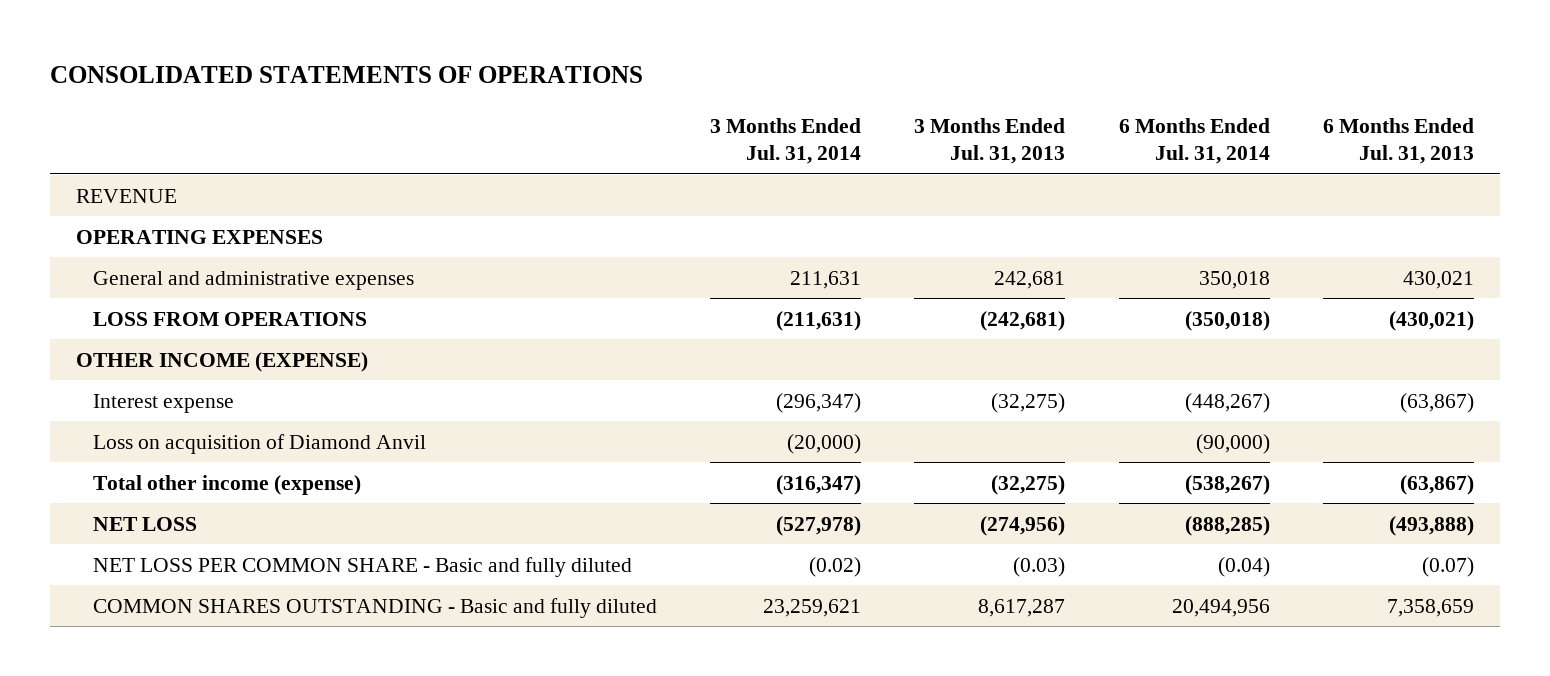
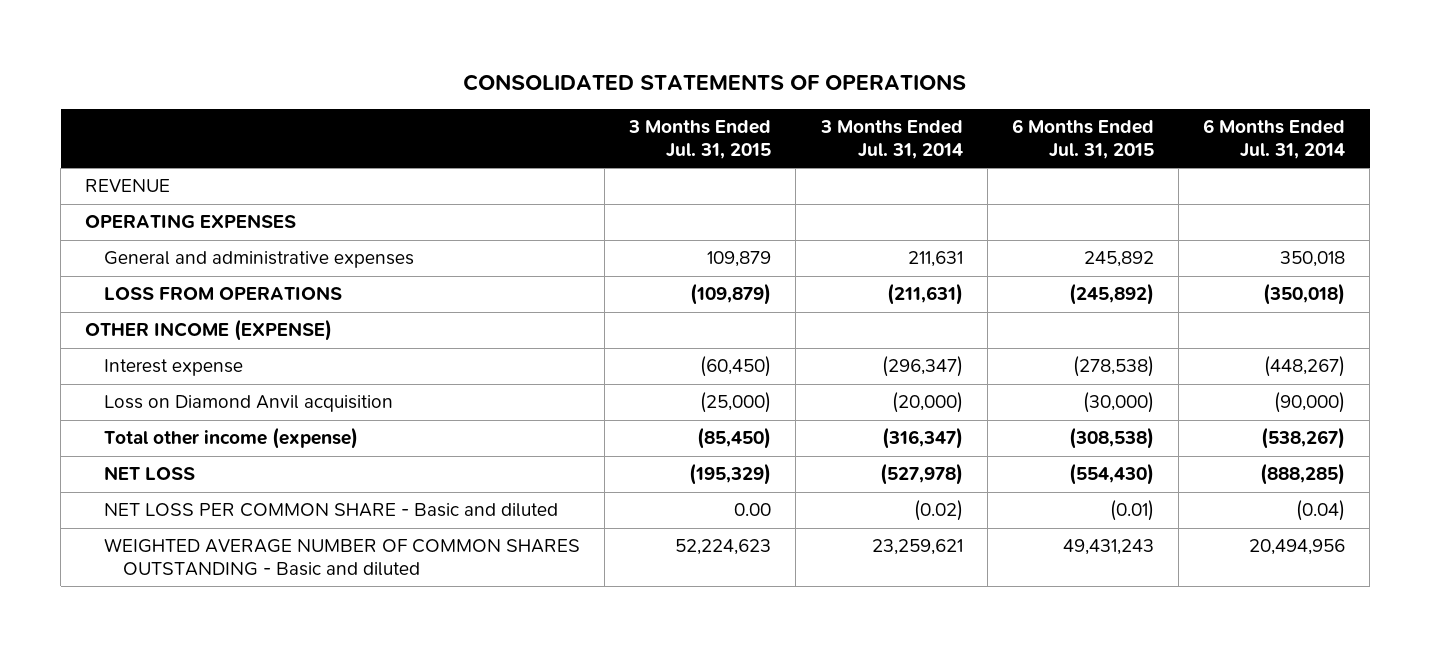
[914,117,1066,165] 3 Months Ended Jul. 31, 2013 -> none
[1322,117,1474,165] 6 Months Ended Jul. 31, 2013 -> none
none -> [628,120,772,159] 3 Months Ended Jul. 31, 2015
none -> [1011,119,1154,159] 6 Months Ended Jul. 31, 2015
[93,433,427,454] Loss on acquisition of Diamond Anvil -> [103,395,393,413] Loss on Diamond Anvil acquisition
[93,556,633,577] NET LOSS PER COMMON SHARE - Basic and fully diluted -> [103,503,558,518] NET LOSS PER COMMON SHARE - Basic and diluted
[93,597,658,618] COMMON SHARES OUTSTANDING - Basic and fully diluted -> [103,538,580,576] WEIGHTED AVERAGE NUMBER OF COMMON SHARES OUTSTANDING - Basic and diluted

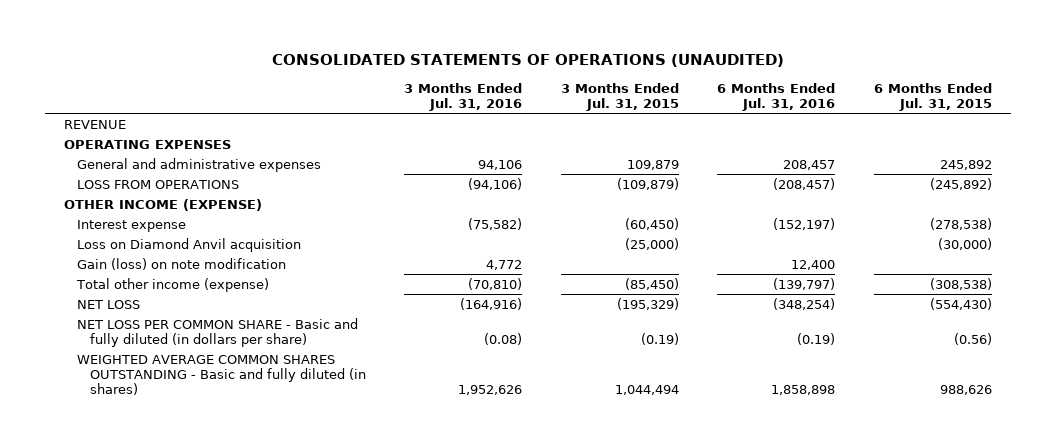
[463,74,967,92] CONSOLIDATED STATEMENTS OF OPERATIONS -> [272,54,785,68] CONSOLIDATED STATEMENTS OF OPERATIONS (UNAUDITED)
[819,120,963,159] 3 Months Ended Jul. 31, 2014 -> none
[1203,119,1346,159] 6 Months Ended Jul. 31, 2014 -> none
none -> [404,82,523,112] 3 Months Ended Jul. 31, 2016
none -> [717,82,836,112] 6 Months Ended Jul. 31, 2016
none -> [77,257,287,270] Gain (loss) on note modification
[103,503,558,518] NET LOSS PER COMMON SHARE - Basic and diluted -> [77,317,359,347] NET LOSS PER COMMON SHARE - Basic and fully diluted (in dollars per share)
[734,503,772,517] 0.00 -> [640,332,679,345] (0.19)
[1109,500,1154,522] (0.01) -> [953,332,992,345] (0.56)
[103,538,580,576] WEIGHTED AVERAGE NUMBER OF COMMON SHARES OUTSTANDING - Basic and diluted -> [77,354,367,395] WEIGHTED AVERAGE COMMON SHARES OUTSTANDING - Basic and fully diluted (in shares)
[675,539,772,556] 52,224,623 -> [614,384,679,395] 1,044,494
[1062,539,1154,556] 49,431,243 -> [939,384,992,395] 988,626

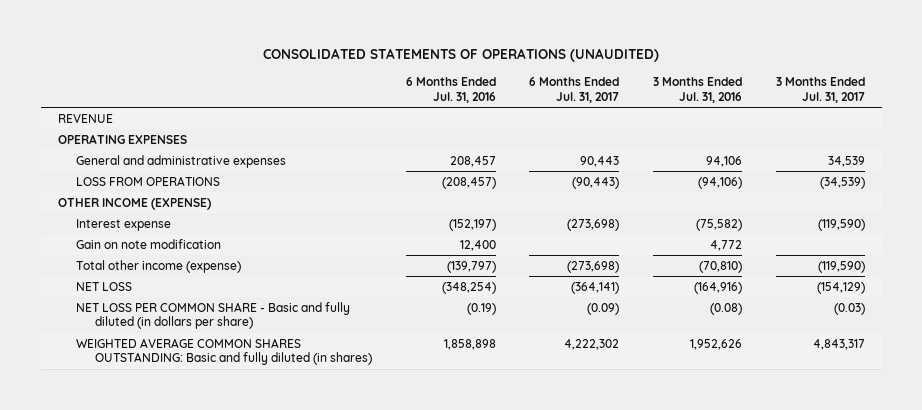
[560,82,679,112] 3 Months Ended Jul. 31, 2015 -> none
[873,82,992,112] 6 Months Ended Jul. 31, 2015 -> none
none -> [529,77,620,103] 6 Months Ended Jul. 31, 2017
none -> [775,77,865,103] 3 Months Ended Jul. 31, 2017
[77,237,302,252] Loss on Diamond Anvil acquisition -> none
[77,257,287,270] Gain (loss) on note modification -> [76,238,222,249] Gain on note modification
[77,354,367,395] WEIGHTED AVERAGE COMMON SHARES OUTSTANDING - Basic and fully diluted (in shares) -> [76,337,373,366] WEIGHTED AVERAGE COMMON SHARES OUTSTANDING: Basic and fully diluted (in shares)

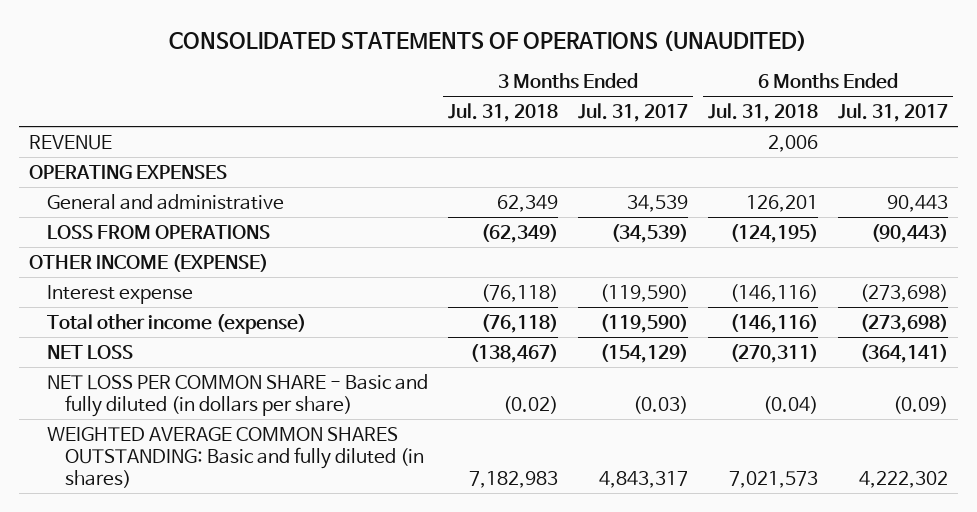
[405,77,496,103] 6 Months Ended Jul. 31, 2016 -> none
[653,77,743,103] 3 Months Ended Jul. 31, 2016 -> none
none -> [447,103,558,123] Jul. 31, 2018
none -> [708,103,819,123] Jul. 31, 2018
[76,154,287,168] General and administrative expenses -> [46,193,284,210] General and administrative
[76,238,222,249] Gain on note modification -> none

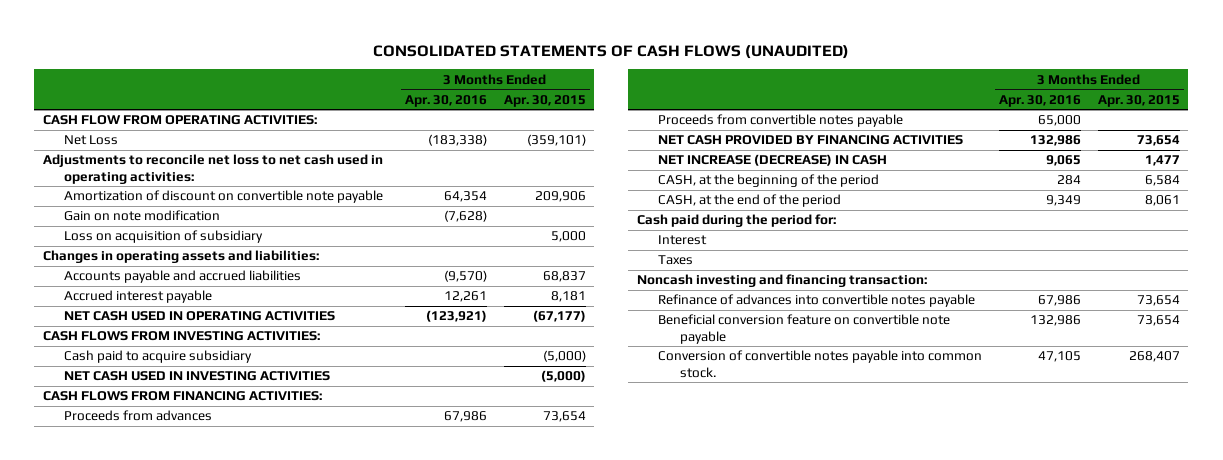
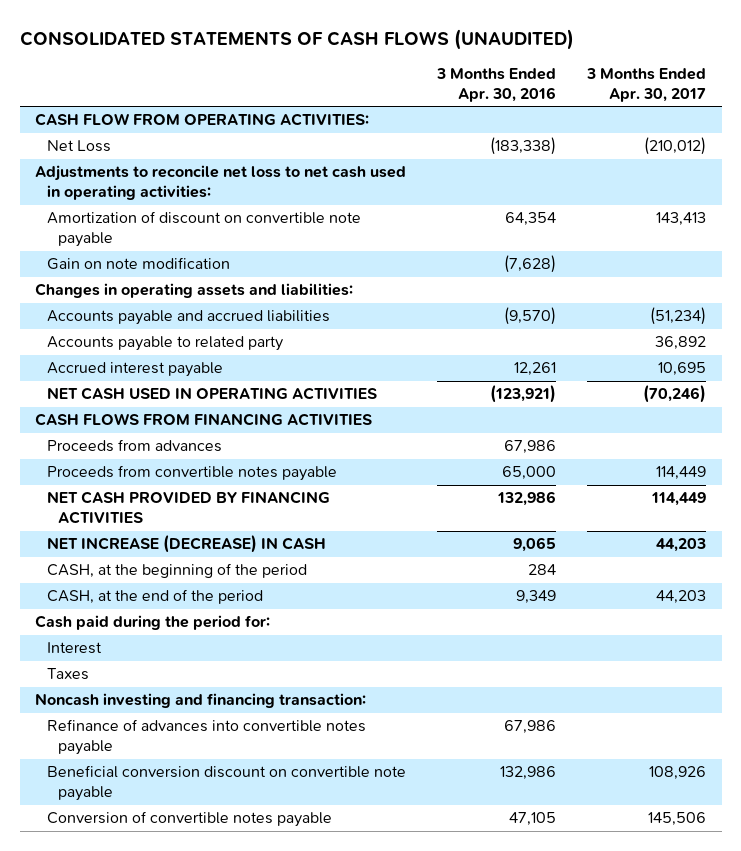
[503,94,586,107] Apr. 30, 2015 -> none
none -> [586,68,707,102] 3 Months Ended Apr. 30, 2017
[64,230,264,244] Loss on acquisition of subsidiary -> none
none -> [46,336,283,352] Accounts payable to related party
[42,331,320,342] CASH FLOWS FROM INVESTING ACTIVITIES: -> none
[64,350,253,364] Cash paid to acquire subsidiary -> none
[64,371,331,382] NET CASH USED IN INVESTING ACTIVITIES -> none
[42,391,322,402] CASH FLOWS FROM FINANCING ACTIVITIES: -> [35,413,373,427] CASH FLOWS FROM FINANCING ACTIVITIES
[658,314,951,344] Beneficial conversion feature on convertible note payable -> [46,765,406,802] Beneficial conversion discount on convertible note payable
[658,350,983,378] Conversion of convertible notes payable into common stock. -> [46,811,332,828] Conversion of convertible notes payable

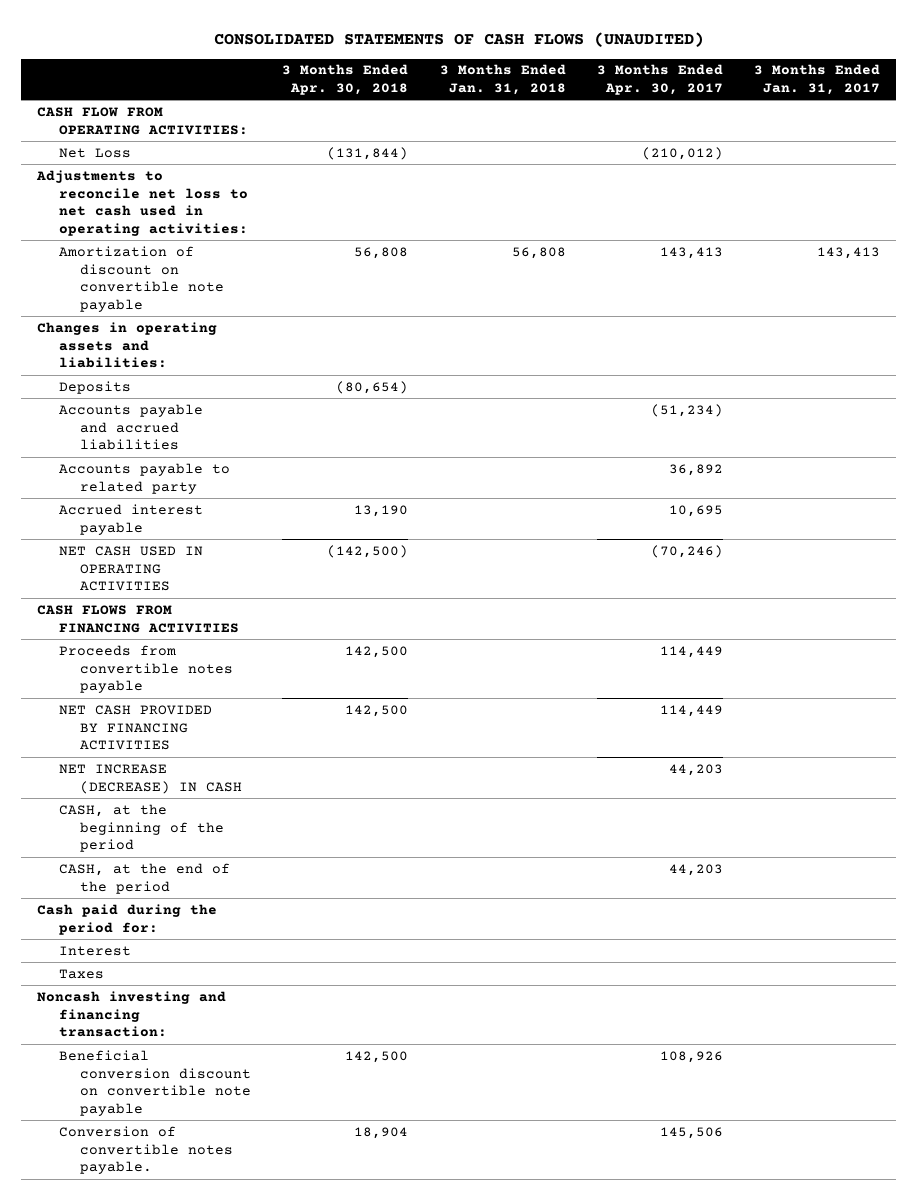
[436,68,557,102] 3 Months Ended Apr. 30, 2016 -> none
none -> [282,64,409,96] 3 Months Ended Apr. 30, 2018
none -> [439,64,566,96] 3 Months Ended Jan. 31, 2018
none -> [754,64,881,96] 3 Months Ended Jan. 31, 2017
[46,257,230,271] Gain on note modification -> none
none -> [58,380,131,394] Deposits
[46,439,222,453] Proceeds from advances -> none
[46,719,366,756] Refinance of advances into convertible notes payable -> none
[46,811,332,828] Conversion of convertible notes payable -> [58,1125,234,1175] Conversion of convertible notes payable.

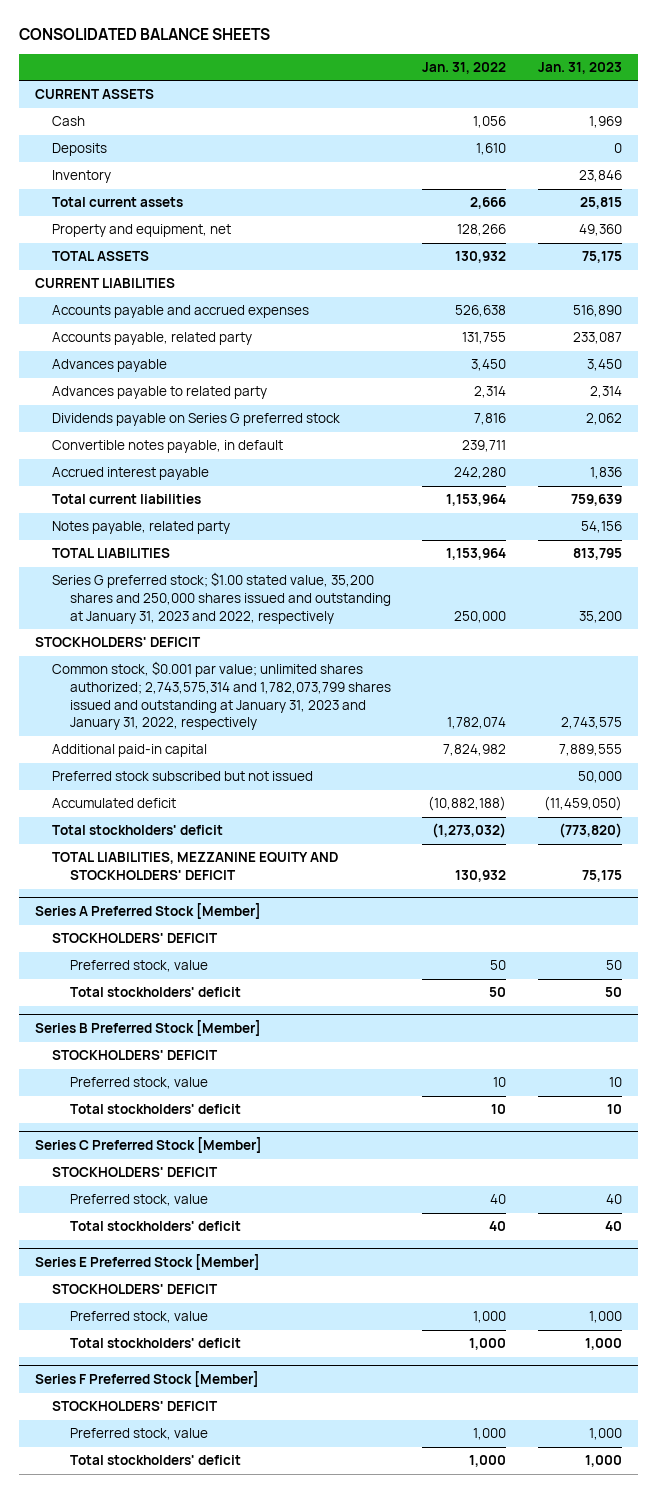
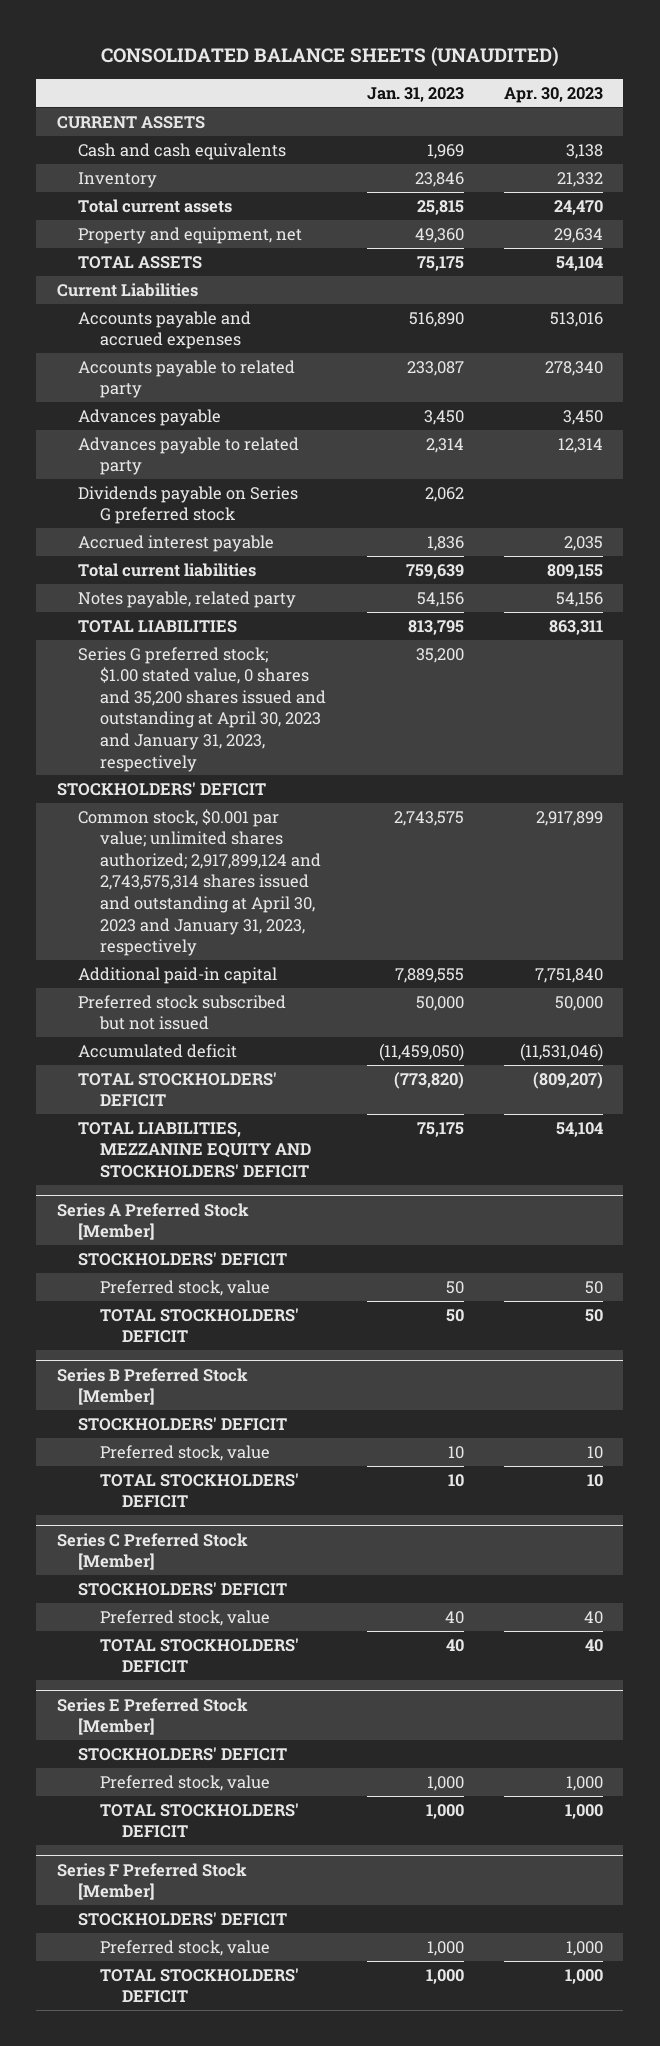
[18,27,270,40] CONSOLIDATED BALANCE SHEETS -> [100,47,559,68] CONSOLIDATED BALANCE SHEETS (UNAUDITED)
[422,61,507,74] Jan. 31, 2022 -> none
none -> [504,86,604,103] Apr. 30, 2023
[52,143,108,157] Deposits -> none
[52,116,86,127] Cash -> [78,142,287,160] Cash and cash equivalents
[34,278,175,289] CURRENT LIABILITIES -> [56,282,198,297] Current Liabilities
[52,332,253,346] Accounts payable, related party -> [78,359,296,399] Accounts payable to related party
[52,440,284,454] Convertible notes payable, in default -> none
[52,572,391,624] Series G preferred stock; $1.00 stated value, 35,200 shares and 250,000 shares issued and outstanding at January 31, 2023 and 2022, respectively -> [78,646,326,772] Series G preferred stock; $1.00 stated value, 0 shares and 35,200 shares issued and outstanding at April 30, 2023 and January 31, 2023, respectively
[52,661,391,731] Common stock, $0.001 par value; unlimited shares authorized; 2,743,575,314 and 1,782,073,799 shares issued and outstanding at January 31, 2023 and January 31, 2022, respectively -> [78,808,321,957] Common stock, $0.001 par value; unlimited shares authorized; 2,917,899,124 and 2,743,575,314 shares issued and outstanding at April 30, 2023 and January 31, 2023, respectively
[52,825,224,836] Total stockholders' deficit -> [78,1071,278,1108] TOTAL STOCKHOLDERS' DEFICIT
[69,987,241,998] Total stockholders' deficit -> [99,1307,299,1344] TOTAL STOCKHOLDERS' DEFICIT
[69,1104,241,1115] Total stockholders' deficit -> [99,1472,299,1509] TOTAL STOCKHOLDERS' DEFICIT
[69,1221,241,1232] Total stockholders' deficit -> [99,1637,299,1674] TOTAL STOCKHOLDERS' DEFICIT
[69,1338,241,1349] Total stockholders' deficit -> [99,1802,299,1839] TOTAL STOCKHOLDERS' DEFICIT
[69,1455,241,1466] Total stockholders' deficit -> [99,1967,299,2004] TOTAL STOCKHOLDERS' DEFICIT

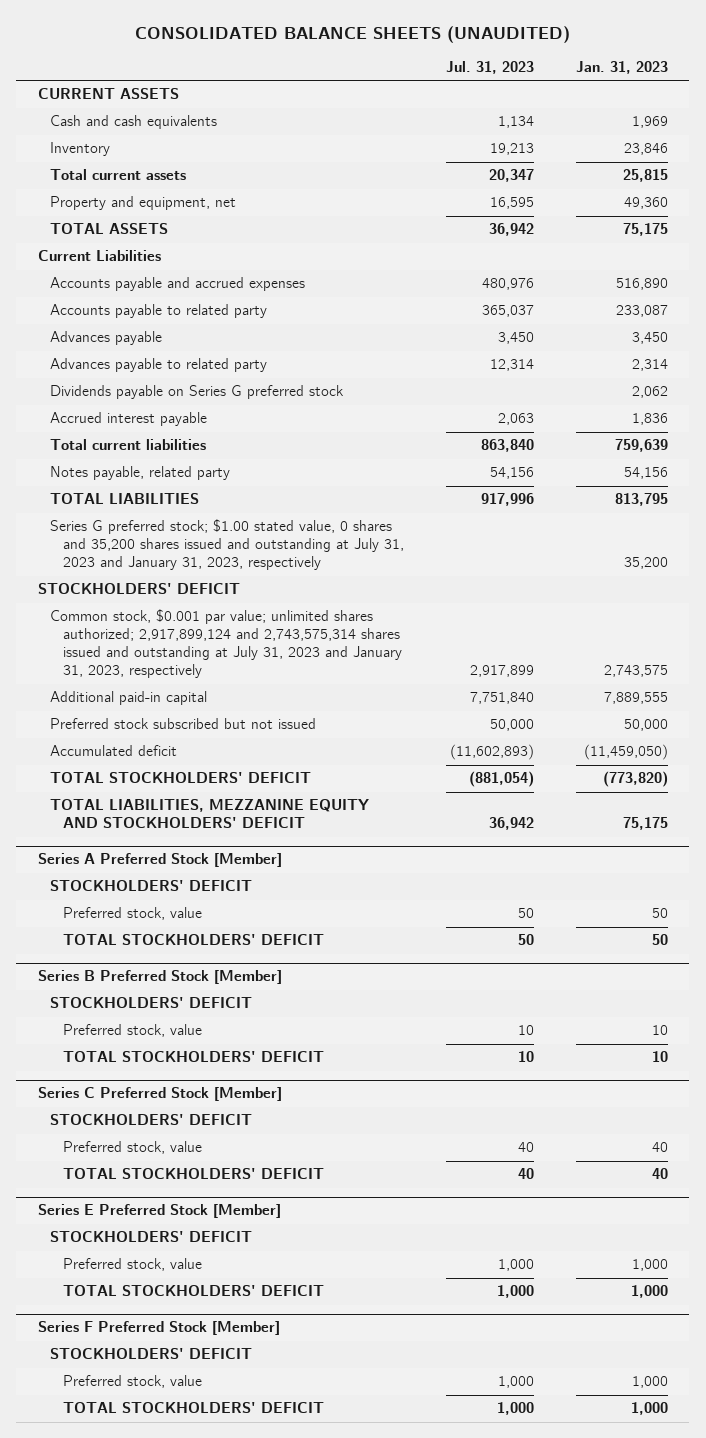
[504,86,604,103] Apr. 30, 2023 -> none
none -> [445,60,534,74] Jul. 31, 2023
[78,646,326,772] Series G preferred stock; $1.00 stated value, 0 shares and 35,200 shares issued and outstanding at April 30, 2023 and January 31, 2023, respectively -> [50,519,404,571] Series G preferred stock; $1.00 stated value, 0 shares and 35,200 shares issued and outstanding at July 31, 2023 and January 31, 2023, respectively
[78,808,321,957] Common stock, $0.001 par value; unlimited shares authorized; 2,917,899,124 and 2,743,575,314 shares issued and outstanding at April 30, 2023 and January 31, 2023, respectively -> [50,609,402,679] Common stock, $0.001 par value; unlimited shares authorized; 2,917,899,124 and 2,743,575,314 shares issued and outstanding at July 31, 2023 and January 31, 2023, respectively

